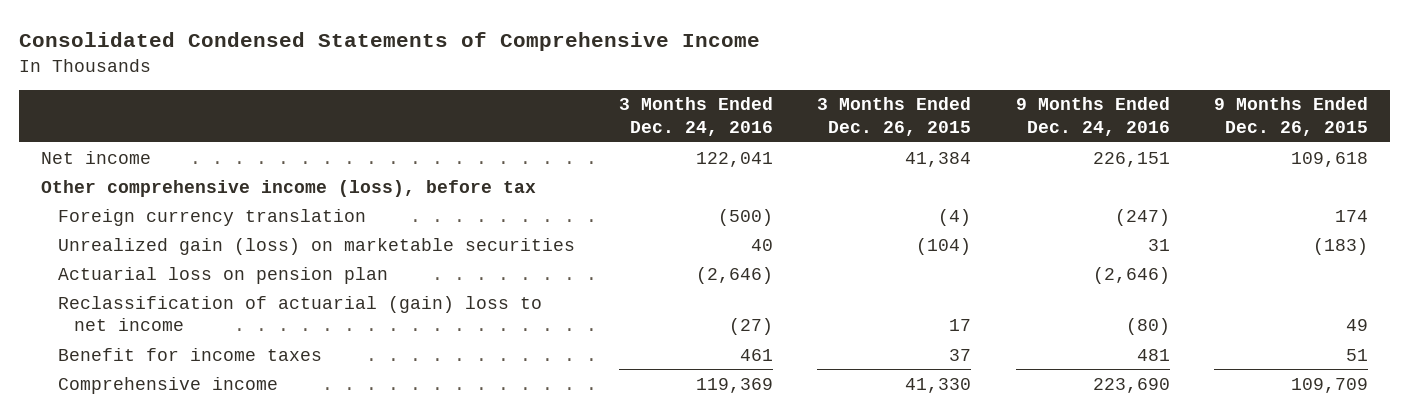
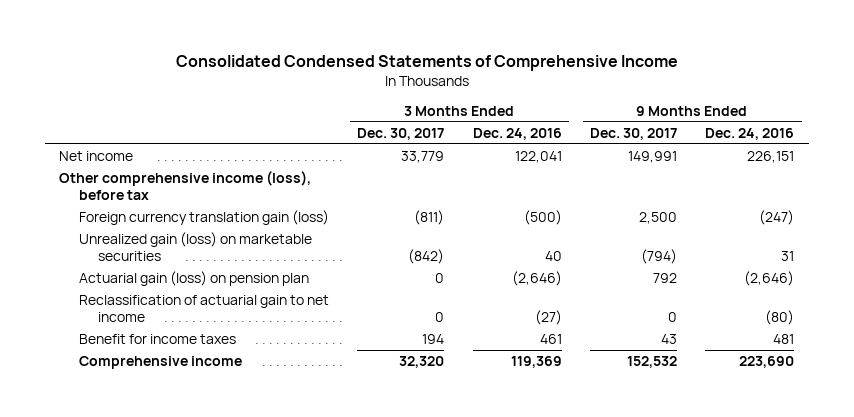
[817,97,972,136] 3 Months Ended Dec. 26, 2015 -> none
[1213,97,1368,136] 9 Months Ended Dec. 26, 2015 -> none
none -> [357,127,445,140] Dec. 30, 2017
none -> [590,127,678,140] Dec. 30, 2017
[57,208,366,226] Foreign currency translation -> [78,210,329,226] Foreign currency translation gain (loss)
[57,266,388,284] Actuarial loss on pension plan -> [78,271,309,287] Actuarial gain (loss) on pension plan
[57,295,542,332] Reclassification of actuarial (gain) loss to net income -> [78,295,329,323] Reclassification of actuarial gain to net income

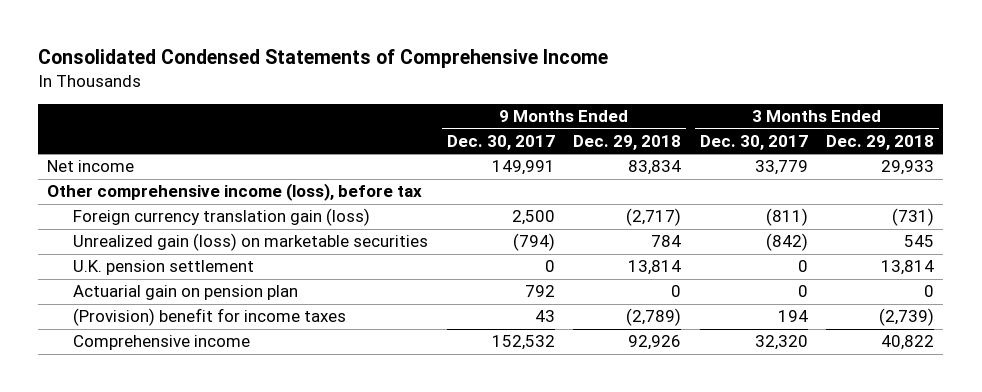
[472,127,562,140] Dec. 24, 2016 -> none
[705,127,795,140] Dec. 24, 2016 -> none
none -> [573,134,682,150] Dec. 29, 2018
none -> [826,134,935,150] Dec. 29, 2018
[78,295,329,323] Reclassification of actuarial gain to net income -> none
none -> [73,260,255,276] U.K. pension settlement
[78,271,309,287] Actuarial gain (loss) on pension plan -> [73,285,299,301] Actuarial gain on pension plan
[78,334,236,345] Benefit for income taxes -> [73,308,347,327] (Provision) benefit for income taxes

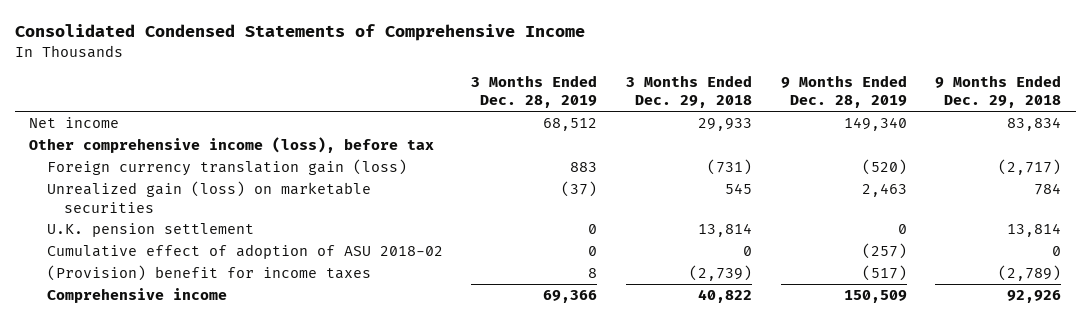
[446,134,555,150] Dec. 30, 2017 -> none
[699,134,808,150] Dec. 30, 2017 -> none
none -> [471,75,598,109] 3 Months Ended Dec. 28, 2019
none -> [780,75,907,109] 9 Months Ended Dec. 28, 2019
[73,285,299,301] Actuarial gain on pension plan -> none
none -> [46,244,443,260] Cumulative effect of adoption of ASU 2018-02

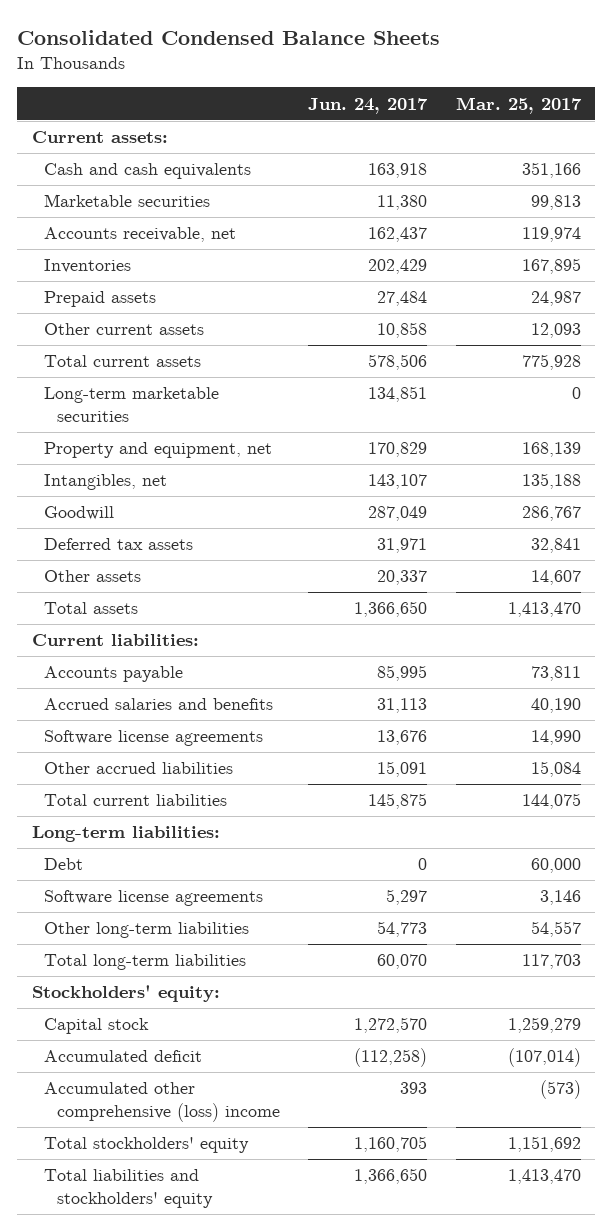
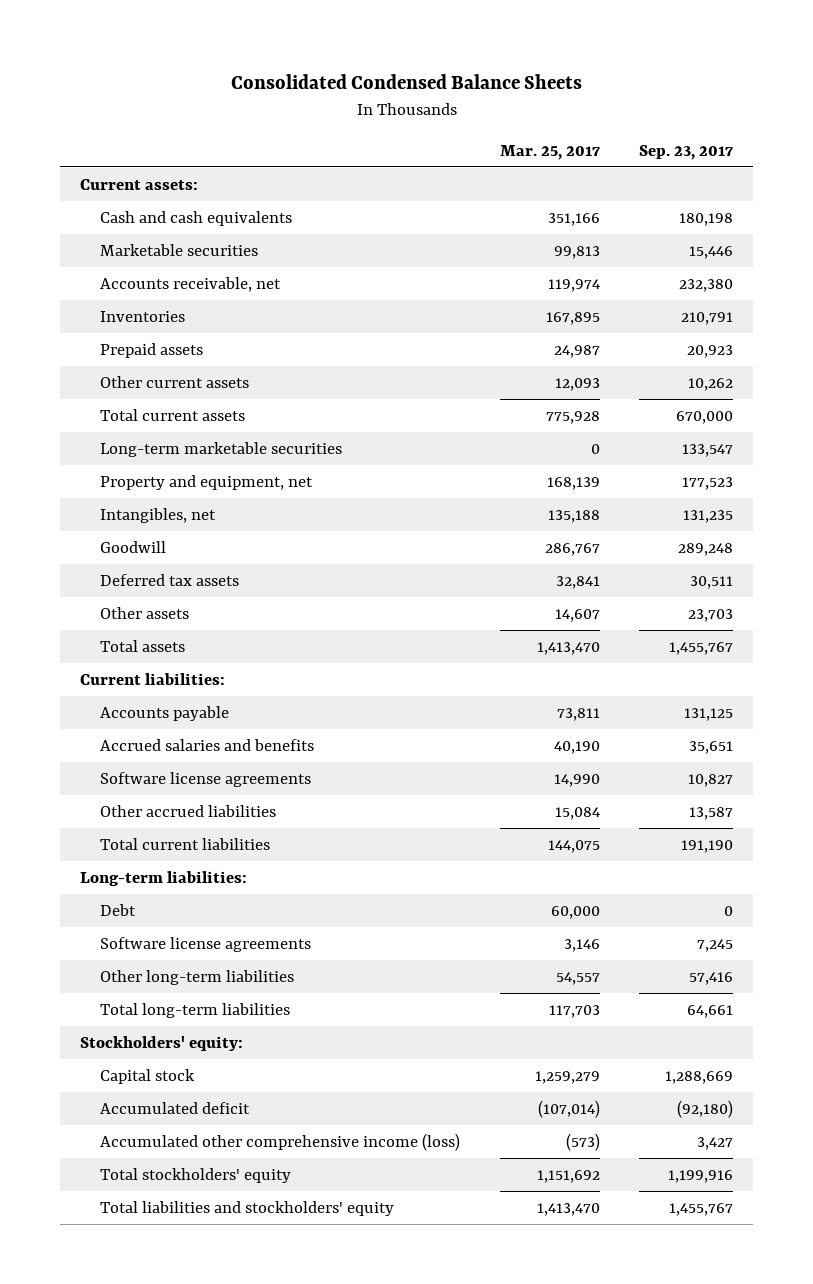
[308,97,429,114] Jun. 24, 2017 -> none
none -> [639,144,734,160] Sep. 23, 2017
[44,1082,280,1123] Accumulated other comprehensive (loss) income -> [100,1132,461,1151] Accumulated other comprehensive income (loss)

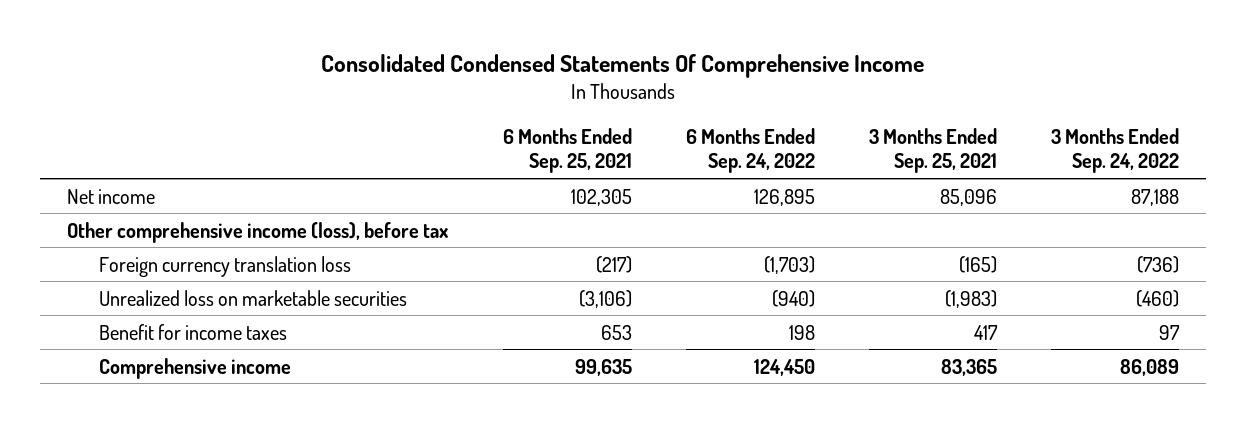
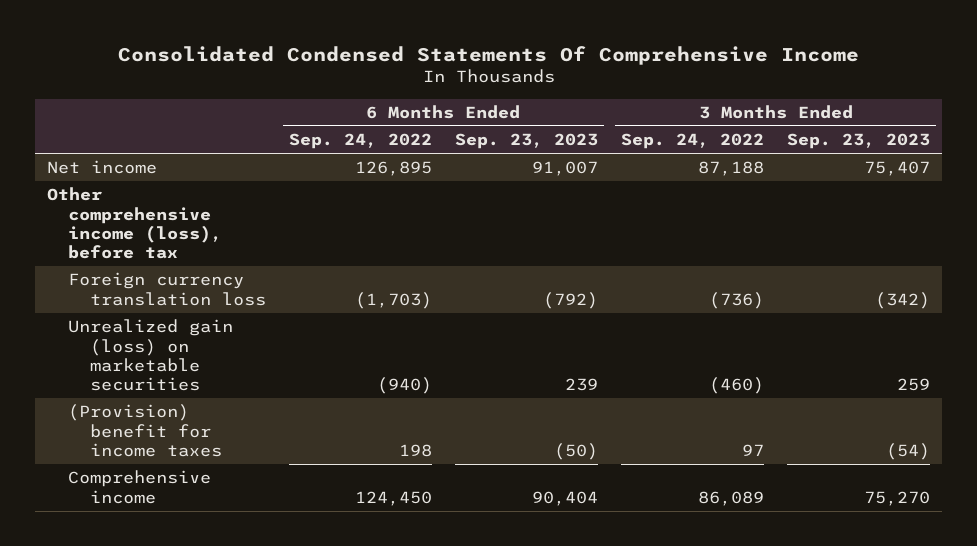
[502,128,632,174] 6 Months Ended Sep. 25, 2021 -> none
[868,128,997,174] 3 Months Ended Sep. 25, 2021 -> none
none -> [454,133,598,150] Sep. 23, 2023
none -> [787,133,931,150] Sep. 23, 2023
[98,289,407,306] Unrealized loss on marketable securities -> [68,319,234,392] Unrealized gain (loss) on marketable securities
[98,323,287,340] Benefit for income taxes -> [68,404,222,457] (Provision) benefit for income taxes

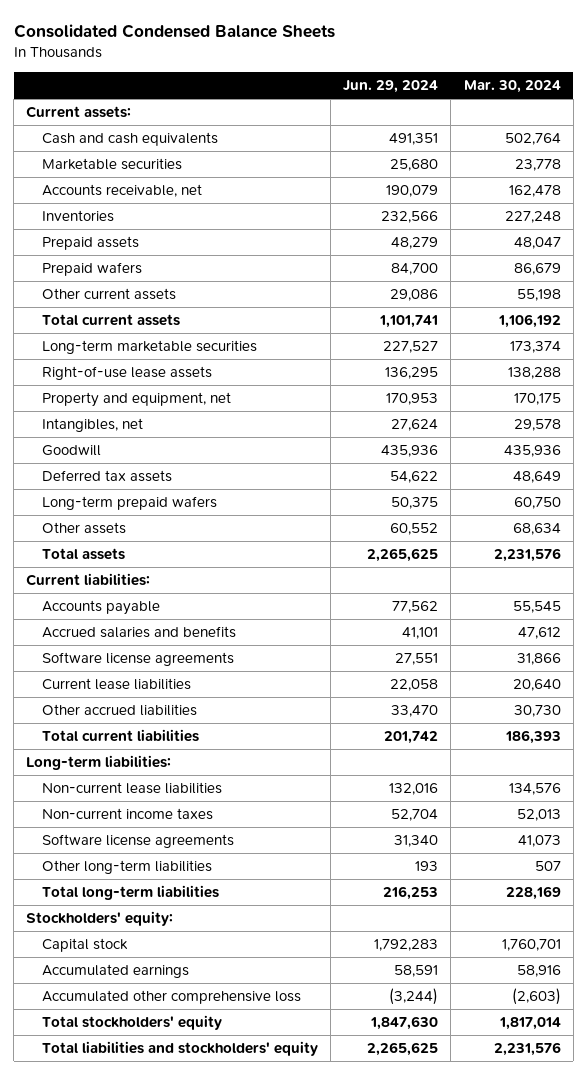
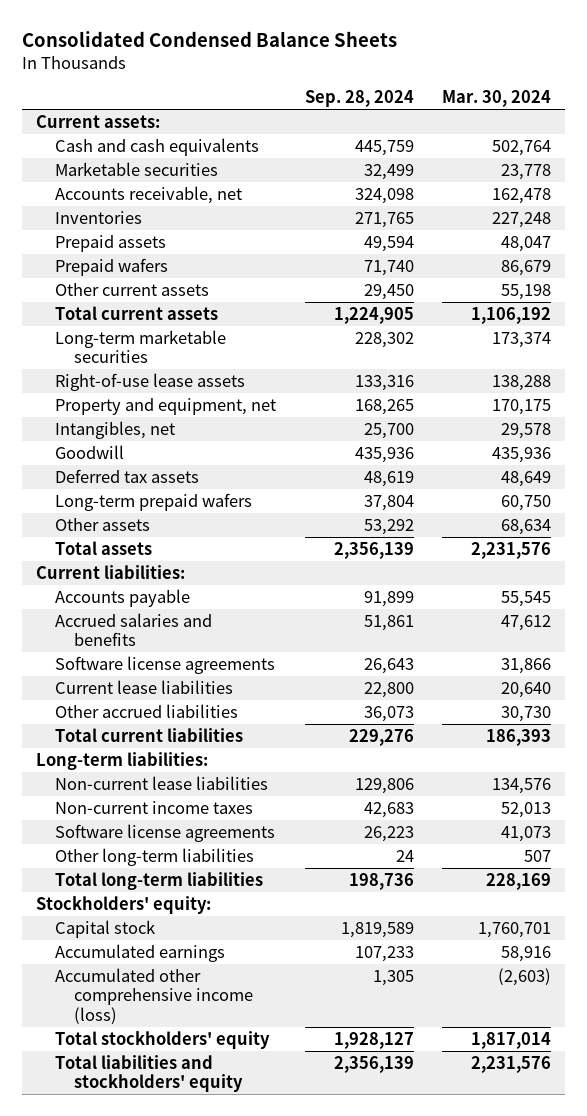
[343,80,439,94] Jun. 29, 2024 -> none
none -> [304,90,414,108] Sep. 28, 2024
[42,990,302,1005] Accumulated other comprehensive loss -> [55,967,254,1024] Accumulated other comprehensive income (loss)

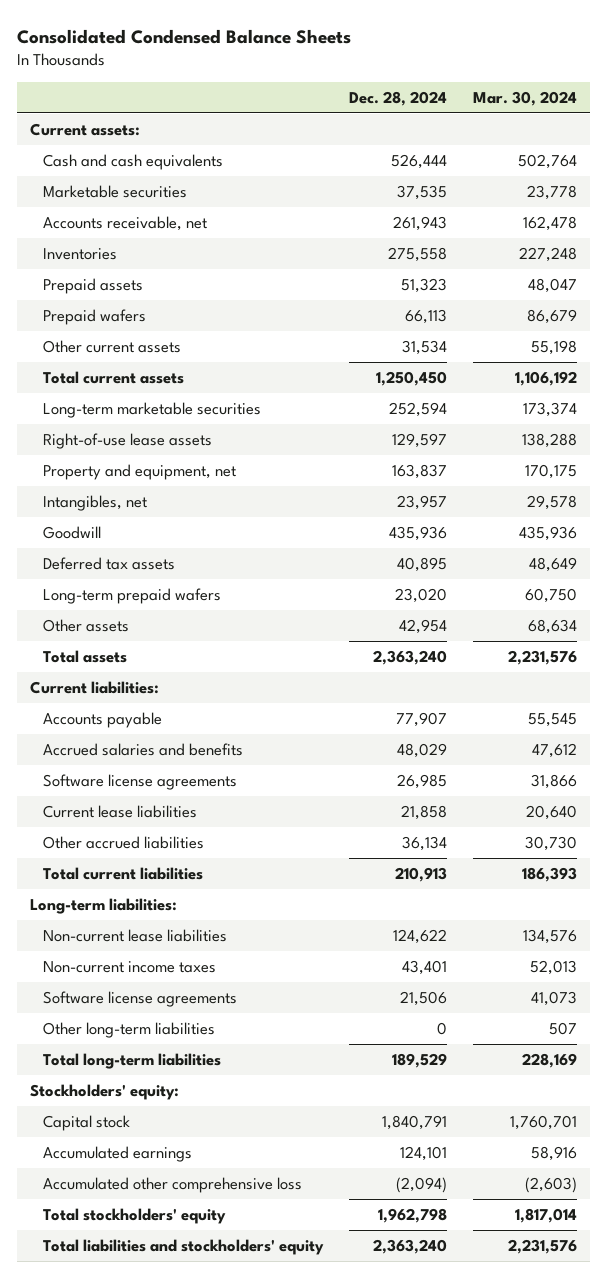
[304,90,414,108] Sep. 28, 2024 -> none
none -> [349,90,448,106] Dec. 28, 2024
[55,967,254,1024] Accumulated other comprehensive income (loss) -> [43,1177,303,1194] Accumulated other comprehensive loss

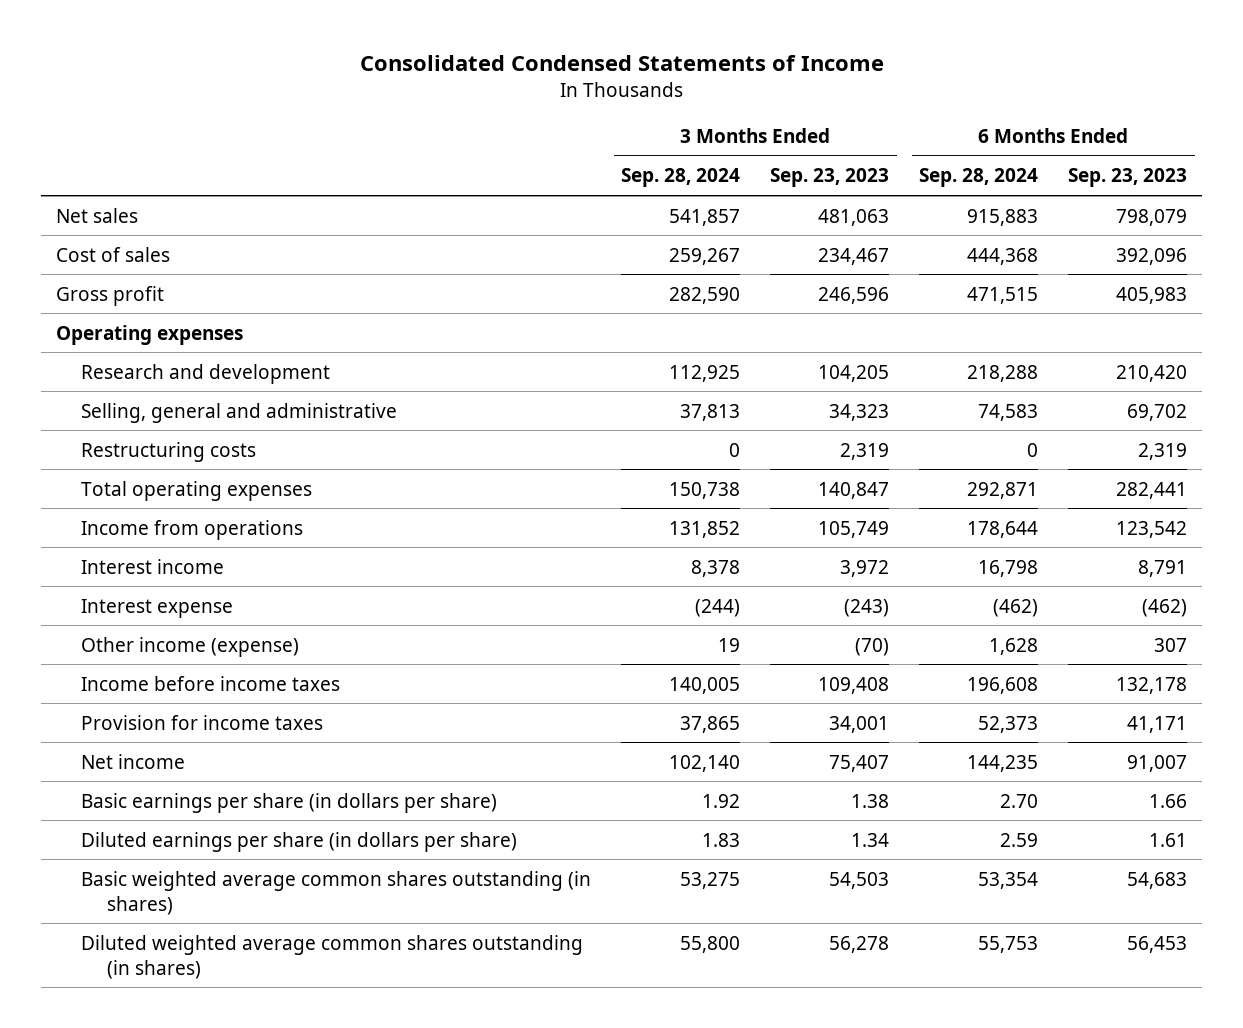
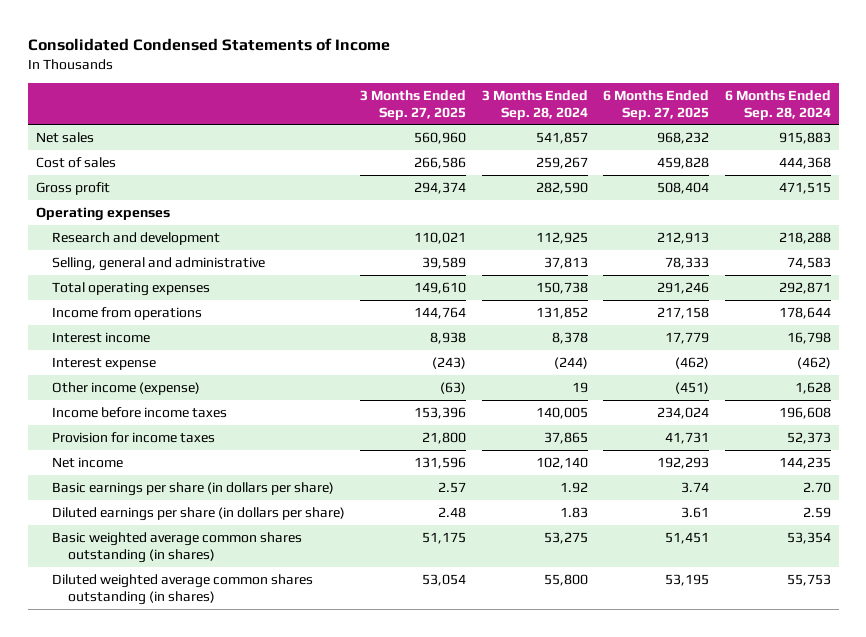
[770,168,890,188] Sep. 23, 2023 -> none
[1068,168,1188,188] Sep. 23, 2023 -> none
none -> [360,89,467,120] 3 Months Ended Sep. 27, 2025
none -> [603,89,710,120] 6 Months Ended Sep. 27, 2025
[81,441,257,462] Restructuring costs -> none

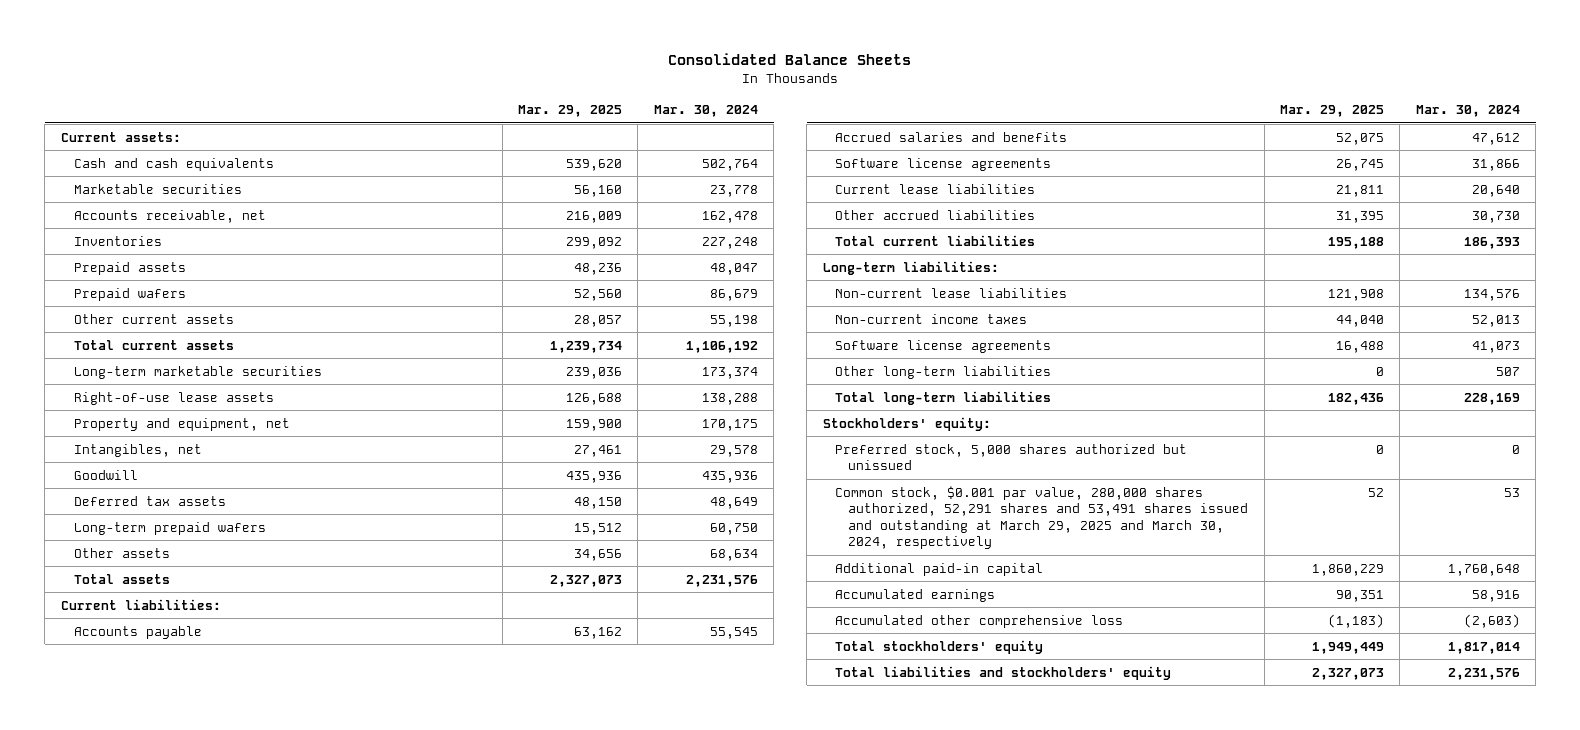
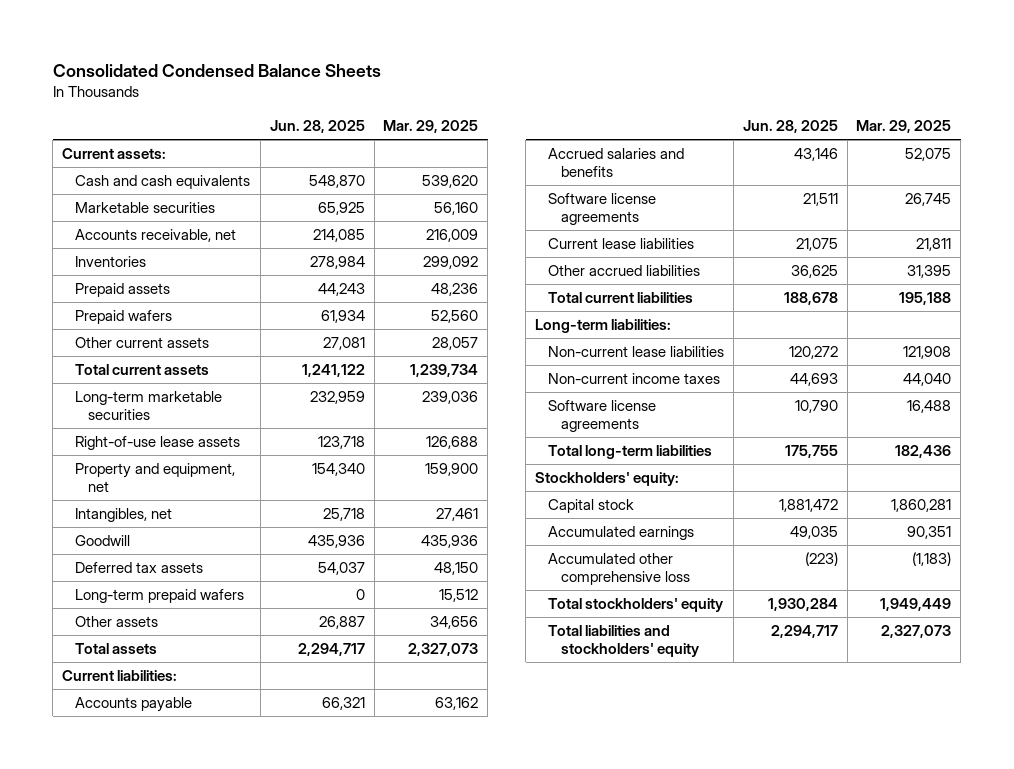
[668,53,912,66] Consolidated Balance Sheets -> [52,63,381,77] Consolidated Condensed Balance Sheets
[653,105,758,118] Mar. 30, 2024 -> none
none -> [269,120,365,134] Jun. 28, 2025
[835,365,1052,379] Other long-term liabilities -> none
[835,443,1188,471] Preferred stock, 5,000 shares authorized but unissued -> none
[835,485,1249,550] Common stock, $0.001 par value, 280,000 shares authorized, 52,291 shares and 53,491 shares issued and outstanding at March 29, 2025 and March 30, 2024, respectively -> none
[835,562,1044,576] Additional paid-in capital -> [548,498,635,513] Capital stock
[1312,563,1385,576] 1,860,229 -> [891,498,952,512] 1,860,281

